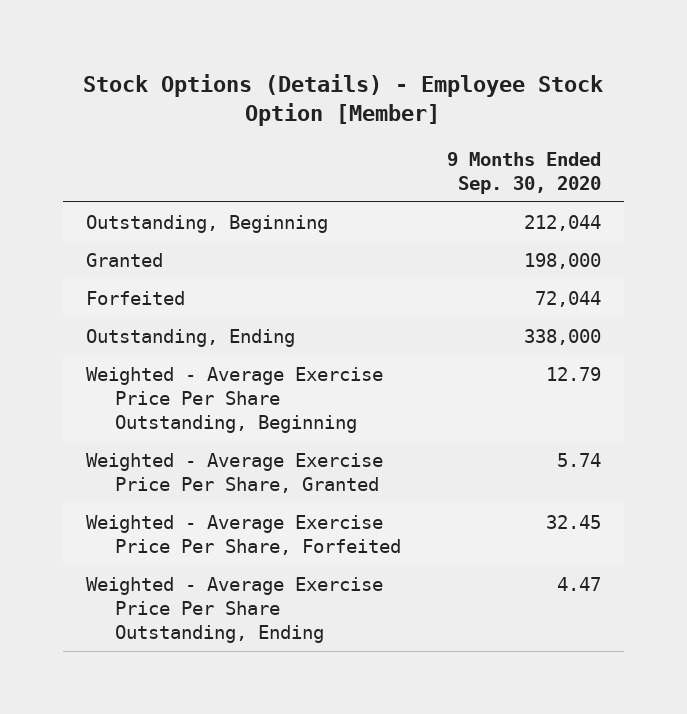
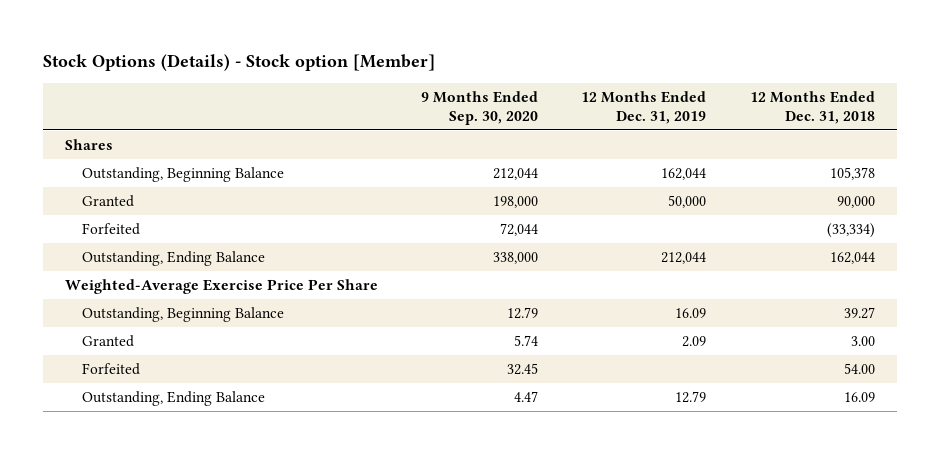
[83,73,604,126] Stock Options (Details) - Employee Stock Option [Member] -> [42,54,435,72] Stock Options (Details) - Stock option [Member]
none -> [581,90,707,124] 12 Months Ended Dec. 31, 2019
none -> [749,90,875,124] 12 Months Ended Dec. 31, 2018
none -> [64,139,113,151] Shares
[85,214,328,233] Outstanding, Beginning -> [81,167,284,183] Outstanding, Beginning Balance
[85,328,295,347] Outstanding, Ending -> [81,251,265,267] Outstanding, Ending Balance
none -> [64,279,378,295] Weighted-Average Exercise Price Per Share
[85,366,383,434] Weighted - Average Exercise Price Per Share Outstanding, Beginning -> [81,307,284,323] Outstanding, Beginning Balance
[85,452,383,493] Weighted - Average Exercise Price Per Share, Granted -> [81,335,134,348] Granted
[85,514,401,555] Weighted - Average Exercise Price Per Share, Forfeited -> [81,363,140,376] Forfeited
[85,576,383,644] Weighted - Average Exercise Price Per Share Outstanding, Ending -> [81,391,265,407] Outstanding, Ending Balance

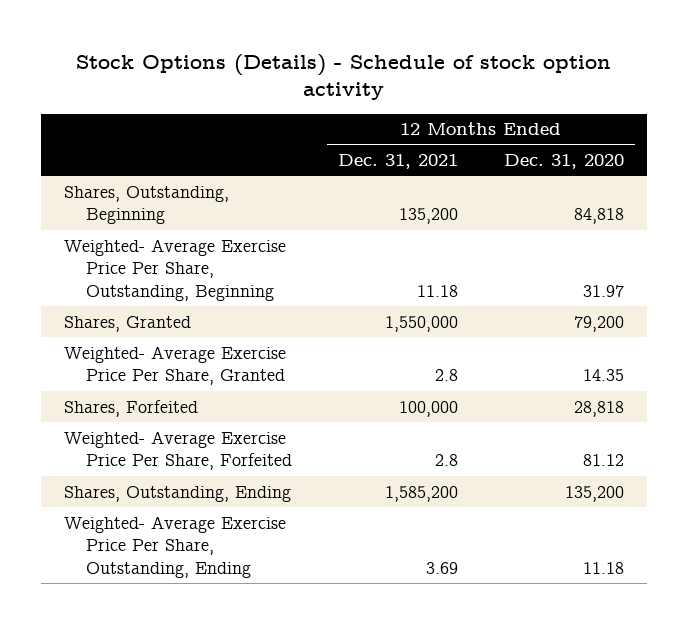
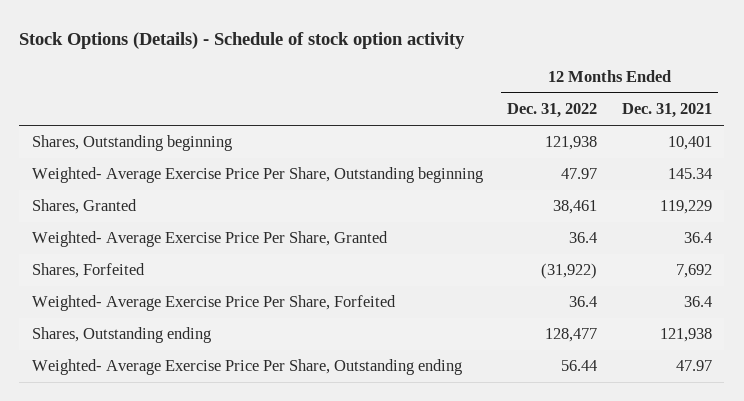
[503,154,624,170] Dec. 31, 2020 -> none
none -> [507,103,598,119] Dec. 31, 2022
[64,185,230,225] Shares, Outstanding, Beginning -> [31,135,232,152] Shares, Outstanding beginning
[399,208,459,225] 135,200 -> [668,136,713,151] 10,401
[64,238,287,302] Weighted- Average Exercise Price Per Share, Outstanding, Beginning -> [31,167,483,184] Weighted- Average Exercise Price Per Share, Outstanding beginning
[417,285,459,298] 11.18 -> [668,168,713,180] 145.34
[385,315,459,332] 1,550,000 -> [660,200,713,215] 119,229
[435,369,459,382] 2.8 -> [684,232,713,244] 36.4
[399,400,459,417] 100,000 -> [676,264,713,279] 7,692
[435,454,459,467] 2.8 -> [684,296,713,308] 36.4
[64,485,292,502] Shares, Outstanding, Ending -> [31,327,211,344] Shares, Outstanding ending
[385,485,459,502] 1,585,200 -> [660,328,713,343] 121,938
[64,515,287,579] Weighted- Average Exercise Price Per Share, Outstanding, Ending -> [31,359,462,376] Weighted- Average Exercise Price Per Share, Outstanding ending
[426,562,459,575] 3.69 -> [676,360,713,372] 47.97

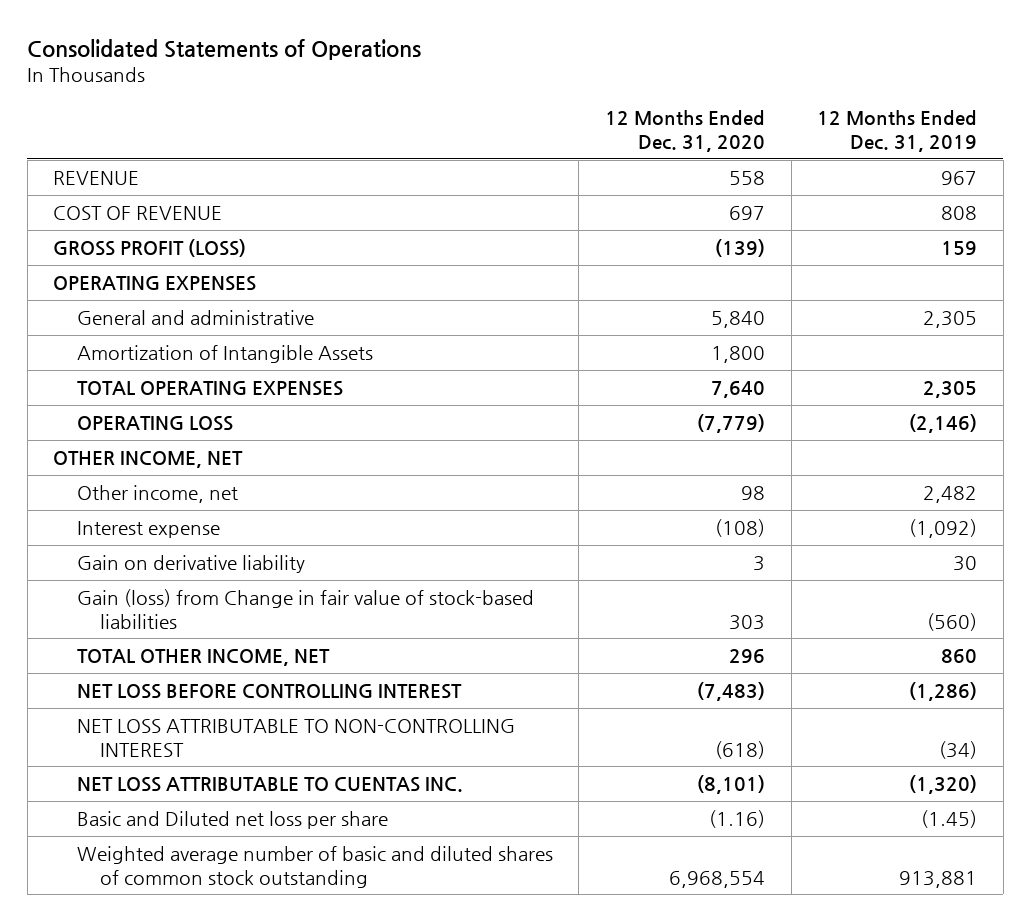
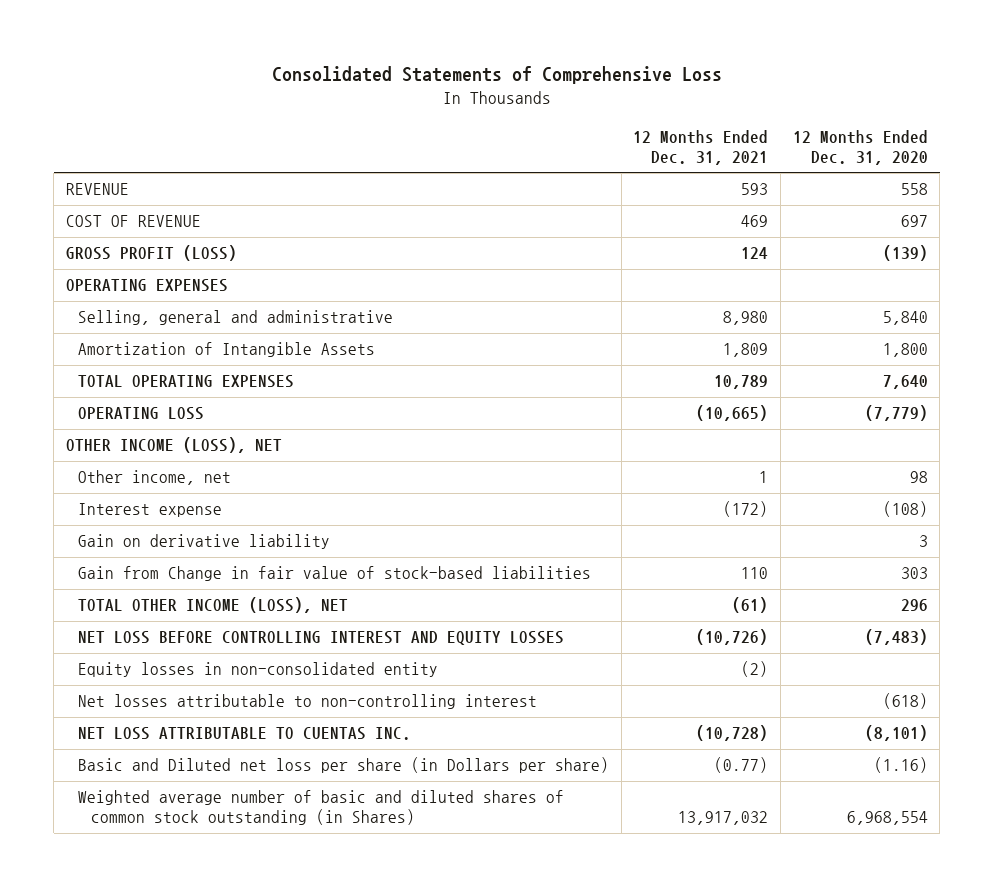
[27,39,422,61] Consolidated Statements of Operations -> [271,66,722,85] Consolidated Statements of Comprehensive Loss
[817,110,978,152] 12 Months Ended Dec. 31, 2019 -> none
none -> [633,129,769,165] 12 Months Ended Dec. 31, 2021
[76,309,314,325] General and administrative -> [78,310,394,326] Selling, general and administrative
[53,450,244,468] OTHER INCOME, NET -> [65,437,282,454] OTHER INCOME (LOSS), NET
[76,588,534,629] Gain (loss) from Change in fair value of stock-based liabilities -> [78,566,592,582] Gain from Change in fair value of stock-based liabilities
[76,648,330,666] TOTAL OTHER INCOME, NET -> [78,597,349,614] TOTAL OTHER INCOME (LOSS), NET
[76,683,462,699] NET LOSS BEFORE CONTROLLING INTEREST -> [78,631,565,646] NET LOSS BEFORE CONTROLLING INTEREST AND EQUITY LOSSES
none -> [78,662,439,678] Equity losses in non-consolidated entity
[76,718,515,757] NET LOSS ATTRIBUTABLE TO NON-CONTROLLING INTEREST -> [78,694,538,710] Net losses attributable to non-controlling interest
[76,810,388,829] Basic and Diluted net loss per share -> [78,757,610,774] Basic and Diluted net loss per share (in Dollars per share)
[76,845,553,888] Weighted average number of basic and diluted shares of common stock outstanding -> [78,790,565,826] Weighted average number of basic and diluted shares of common stock outstanding (in Shares)

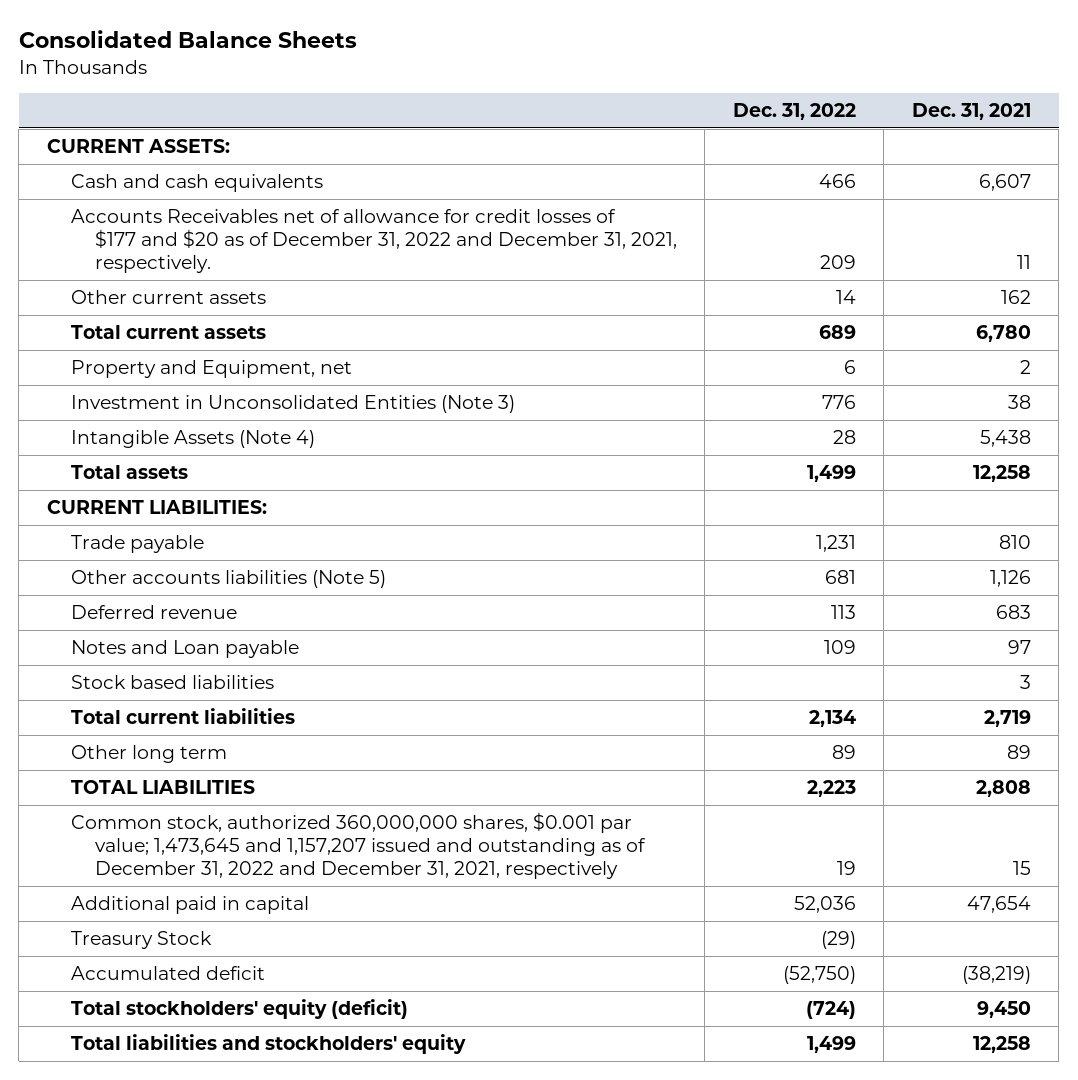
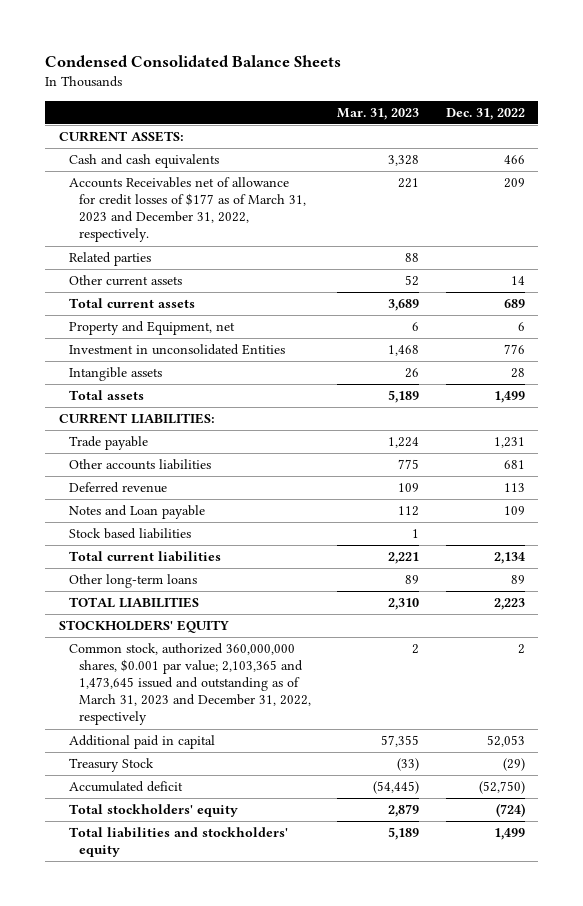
[18,30,357,49] Consolidated Balance Sheets -> [45,55,342,68] Condensed Consolidated Balance Sheets
[911,103,1031,121] Dec. 31, 2021 -> none
none -> [337,107,420,120] Mar. 31, 2023
[70,209,677,273] Accounts Receivables net of allowance for credit losses of $177 and $20 as of December 31, 2022 and December 31, 2021, respectively. -> [68,177,306,243] Accounts Receivables net of allowance for credit losses of $177 as of March 31, 2023 and December 31, 2022, respectively.
none -> [68,252,151,267] Related parties
[70,395,515,414] Investment in Unconsolidated Entities (Note 3) -> [68,344,285,356] Investment in unconsolidated Entities
[70,430,315,449] Intangible Assets (Note 4) -> [68,367,162,382] Intangible assets
[70,570,386,589] Other accounts liabilities (Note 5) -> [68,459,211,471] Other accounts liabilities
[70,745,227,764] Other long term -> [68,574,197,589] Other long-term loans
none -> [58,620,229,634] STOCKHOLDERS' EQUITY
[70,812,646,879] Common stock, authorized 360,000,000 shares, $0.001 par value; 1,473,645 and 1,157,207 issued and outstanding as of December 31, 2022 and December 31, 2021, respectively -> [68,643,311,726] Common stock, authorized 360,000,000 shares, $0.001 par value; 2,103,365 and 1,473,645 issued and outstanding as of March 31, 2023 and December 31, 2022, respectively
[836,860,856,875] 19 -> [517,644,525,655] 2
[793,896,856,914] 52,036 -> [486,735,525,748] 52,053
[70,999,408,1020] Total stockholders' equity (deficit) -> [68,804,238,818] Total stockholders' equity

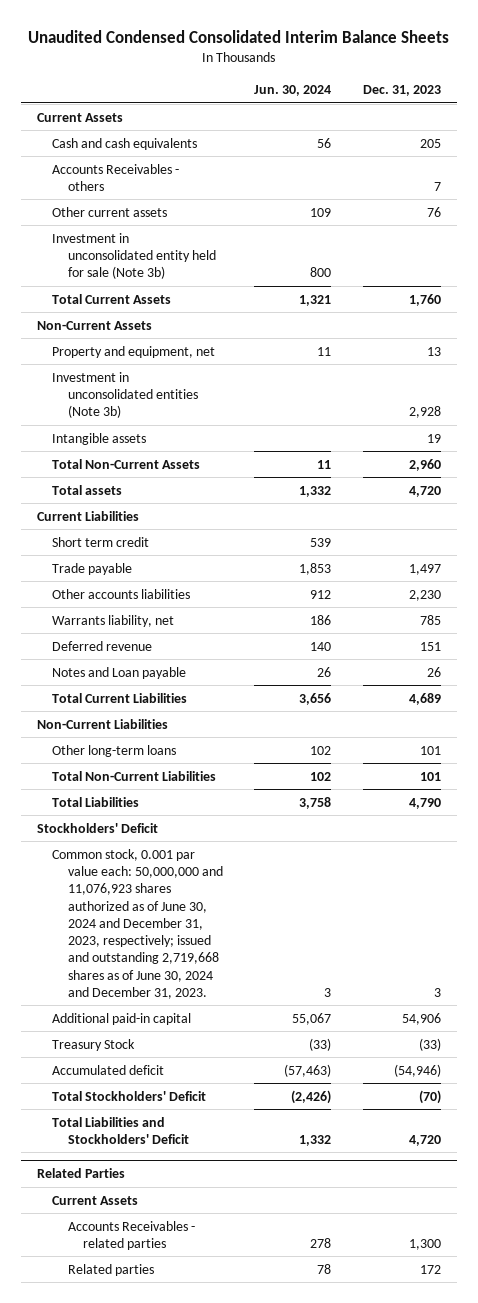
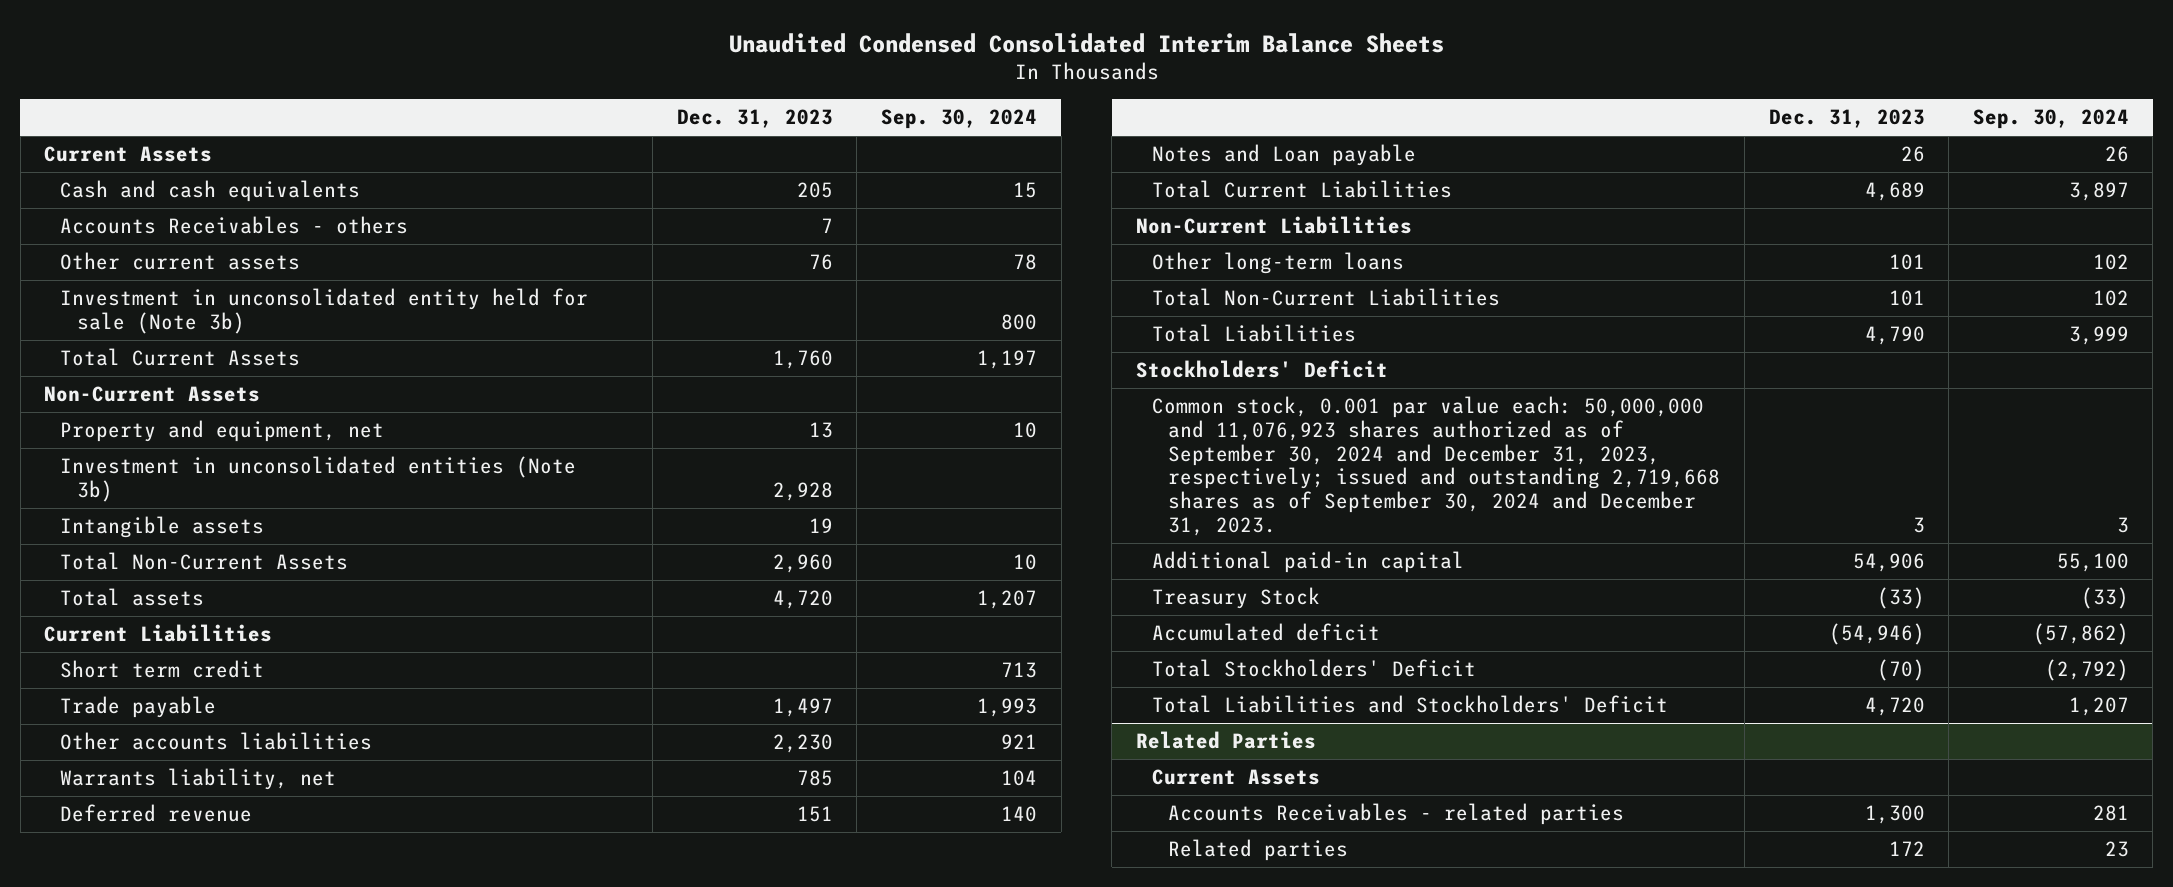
[254,85,332,97] Jun. 30, 2024 -> none
none -> [881,109,1038,130] Sep. 30, 2024
[52,848,223,999] Common stock, 0.001 par value each: 50,000,000 and 11,076,923 shares authorized as of June 30, 2024 and December 31, 2023, respectively; issued and outstanding 2,719,668 shares as of June 30, 2024 and December 31, 2023. -> [1152,395,1721,536] Common stock, 0.001 par value each: 50,000,000 and 11,076,923 shares authorized as of September 30, 2024 and December 31, 2023, respectively; issued and outstanding 2,719,668 shares as of September 30, 2024 and December 31, 2023.

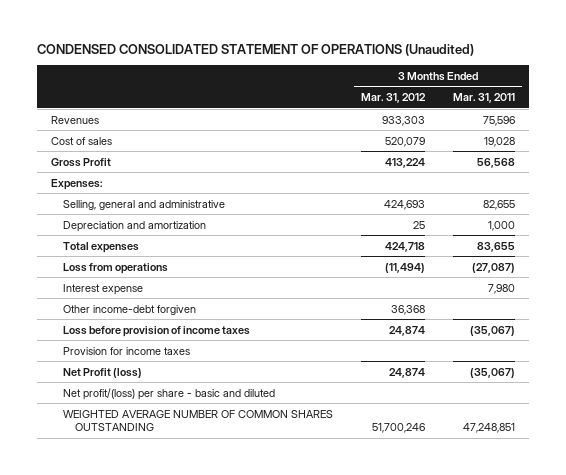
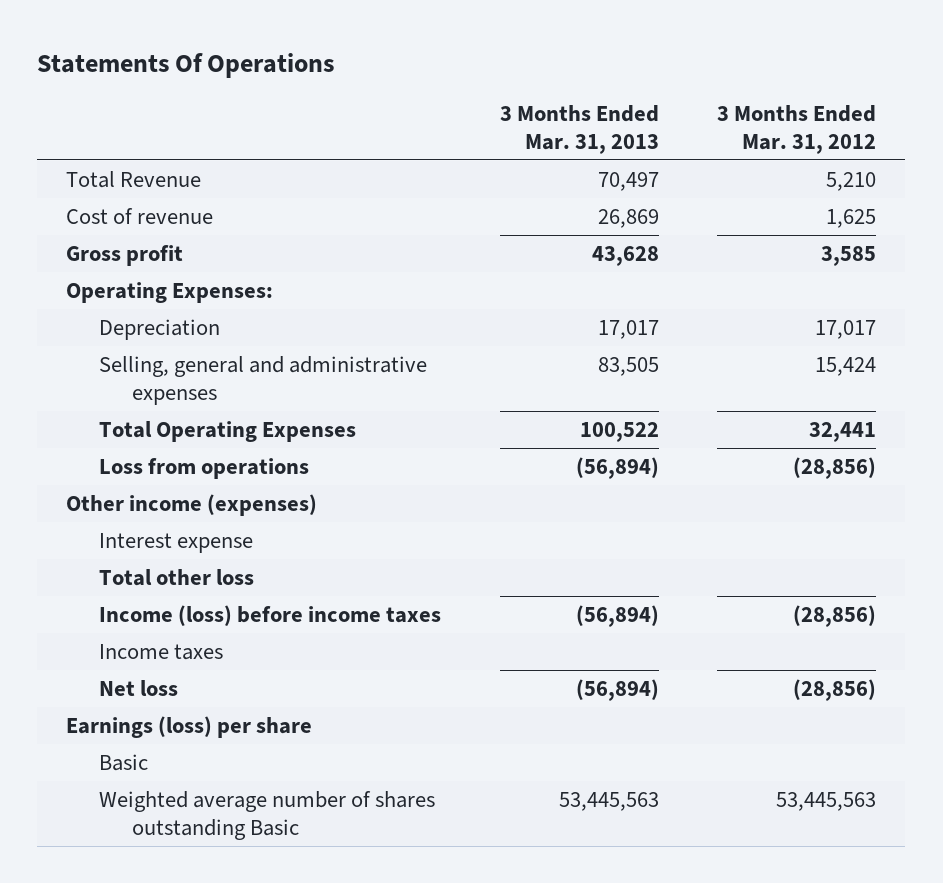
[36,44,474,57] CONDENSED CONSOLIDATED STATEMENT OF OPERATIONS (Unaudited) -> [37,53,336,79] Statements Of Operations
[453,93,516,104] Mar. 31, 2011 -> none
none -> [499,104,659,154] 3 Months Ended Mar. 31, 2013
[50,115,99,124] Revenues -> none
[63,220,207,232] Depreciation and amortization -> none
none -> [66,171,202,189] Total Revenue
[50,136,112,145] Cost of sales -> [66,208,214,225] Cost of revenue
[385,136,426,147] 520,079 -> [826,209,877,229] 1,625
[50,157,111,167] Gross Profit -> [66,245,184,267] Gross profit
[385,157,426,168] 413,224 -> [821,246,877,267] 3,585
[50,178,103,190] Expenses: -> [66,282,274,304] Operating Expenses:
none -> [98,319,220,341] Depreciation
[63,199,226,210] Selling, general and administrative -> [98,356,427,405] Selling, general and administrative expenses
[384,199,426,210] 424,693 -> [815,357,877,377] 15,424
[63,241,140,253] Total expenses -> [98,421,356,443] Total Operating Expenses
[385,241,426,252] 424,718 -> [809,422,877,443] 32,441
[385,262,426,273] (11,494) -> [793,457,877,480] (28,856)
none -> [66,494,318,517] Other income (expenses)
[63,304,197,315] Other income-debt forgiven -> none
[63,387,276,400] Net profit/(loss) per share - basic and diluted -> none
none -> [98,569,254,587] Total other loss
[63,325,251,337] Loss before provision of income taxes -> [98,605,441,627] Income (loss) before income taxes
[389,325,426,336] 24,874 -> [793,605,877,628] (28,856)
[63,346,191,355] Provision for income taxes -> [98,644,223,661] Income taxes
[63,367,143,378] Net Profit (loss) -> [98,680,178,697] Net loss
[389,367,426,378] 24,874 -> [793,679,877,702] (28,856)
none -> [66,716,313,739] Earnings (loss) per share
none -> [98,754,148,772] Basic
[63,409,334,432] WEIGHTED AVERAGE NUMBER OF COMMON SHARES OUTSTANDING -> [98,791,435,840] Weighted average number of shares outstanding Basic
[372,423,426,434] 51,700,246 -> [776,792,877,812] 53,445,563

